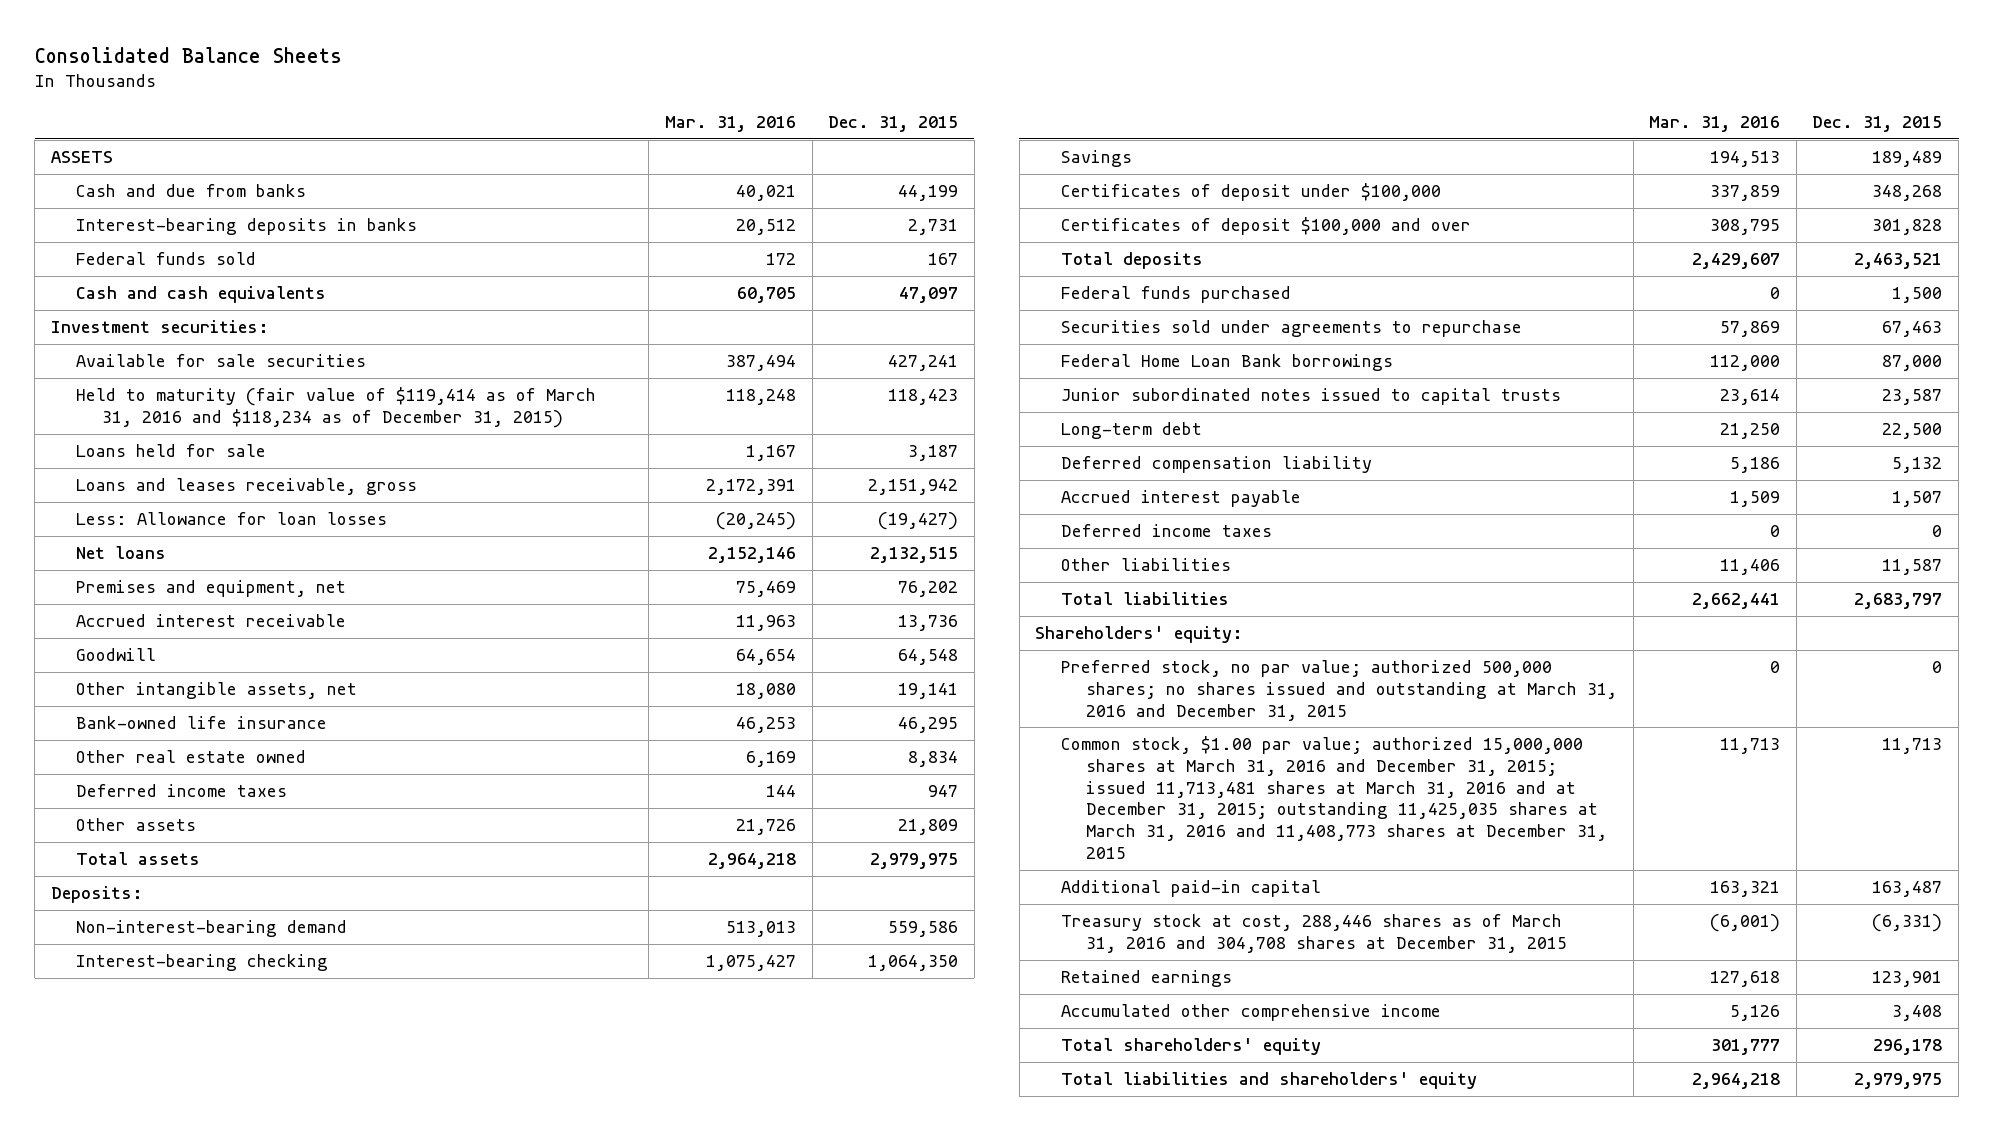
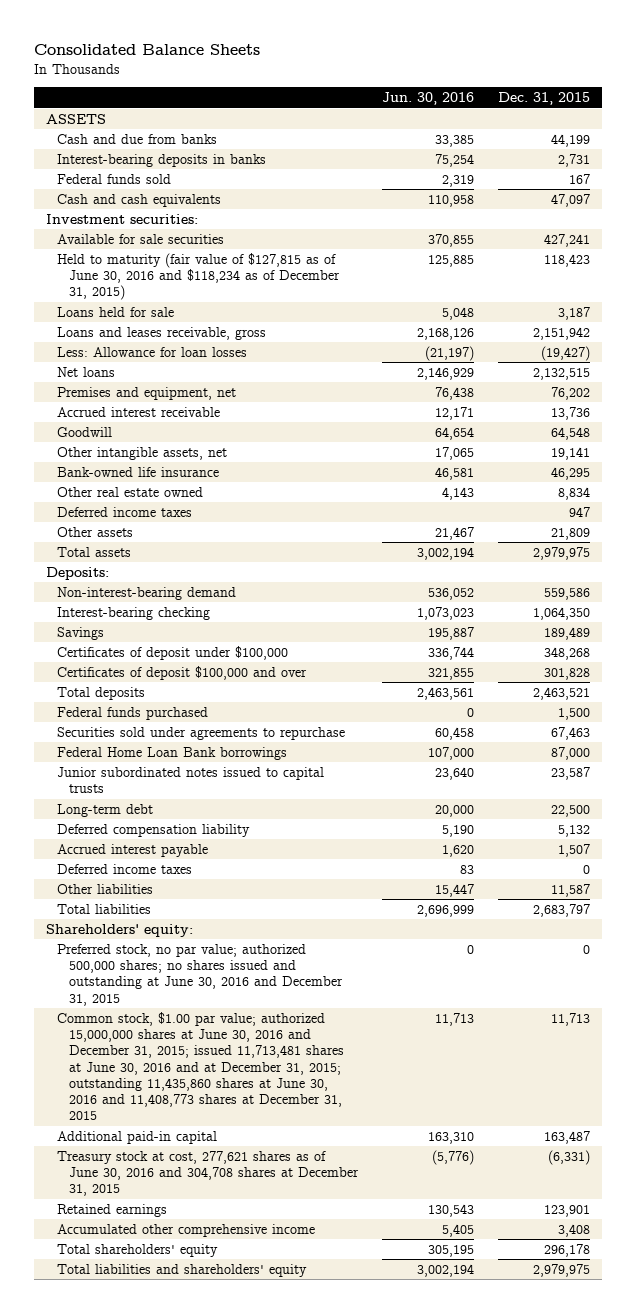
[664,115,796,132] Mar. 31, 2016 -> none
none -> [381,92,474,106] Jun. 30, 2016
[76,387,597,428] Held to maturity (fair value of $119,414 as of March 31, 2016 and $118,234 as of December 31, 2015) -> [57,252,340,301] Held to maturity (fair value of $127,815 as of June 30, 2016 and $118,234 as of December 31, 2015)
[1060,660,1618,721] Preferred stock, no par value; authorized 500,000 shares; no shares issued and outstanding at March 31, 2016 and December 31, 2015 -> [57,943,343,1006] Preferred stock, no par value; authorized 500,000 shares; no shares issued and outstanding at June 30, 2016 and December 31, 2015
[1060,736,1608,859] Common stock, $1.00 par value; authorized 15,000,000 shares at March 31, 2016 and December 31, 2015; issued 11,713,481 shares at March 31, 2016 and at December 31, 2015; outstanding 11,425,035 shares at March 31, 2016 and 11,408,773 shares at December 31, 2015 -> [57,1011,344,1121] Common stock, $1.00 par value; authorized 15,000,000 shares at June 30, 2016 and December 31, 2015; issued 11,713,481 shares at June 30, 2016 and at December 31, 2015; outstanding 11,435,860 shares at June 30, 2016 and 11,408,773 shares at December 31, 2015
[1060,914,1568,953] Treasury stock at cost, 288,446 shares as of March 31, 2016 and 304,708 shares at December 31, 2015 -> [57,1150,359,1197] Treasury stock at cost, 277,621 shares as of June 30, 2016 and 304,708 shares at December 31, 2015

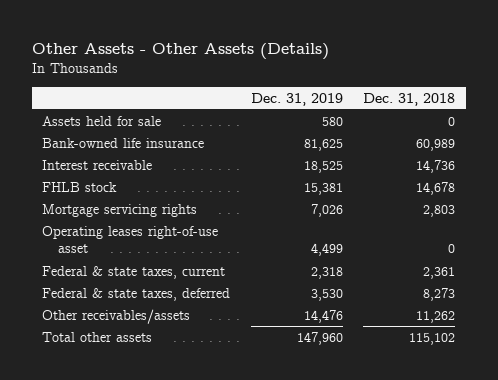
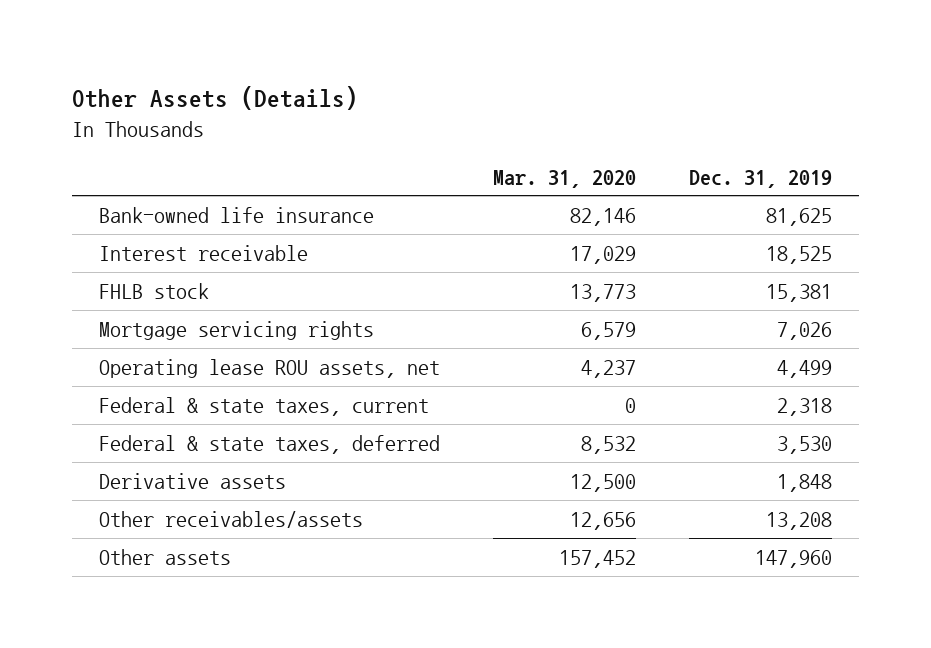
[31,42,329,60] Other Assets - Other Assets (Details) -> [72,86,359,111] Other Assets (Details)
[363,92,456,106] Dec. 31, 2018 -> none
none -> [493,169,637,188] Mar. 31, 2020
[42,115,162,126] Assets held for sale -> none
[42,225,219,254] Operating leases right-of-use asset -> [98,358,440,378] Operating lease ROU assets, net
none -> [98,472,286,489] Derivative assets
[303,309,343,323] 14,476 -> [766,511,833,530] 13,208
[42,331,153,342] Total other assets -> [98,548,231,565] Other assets

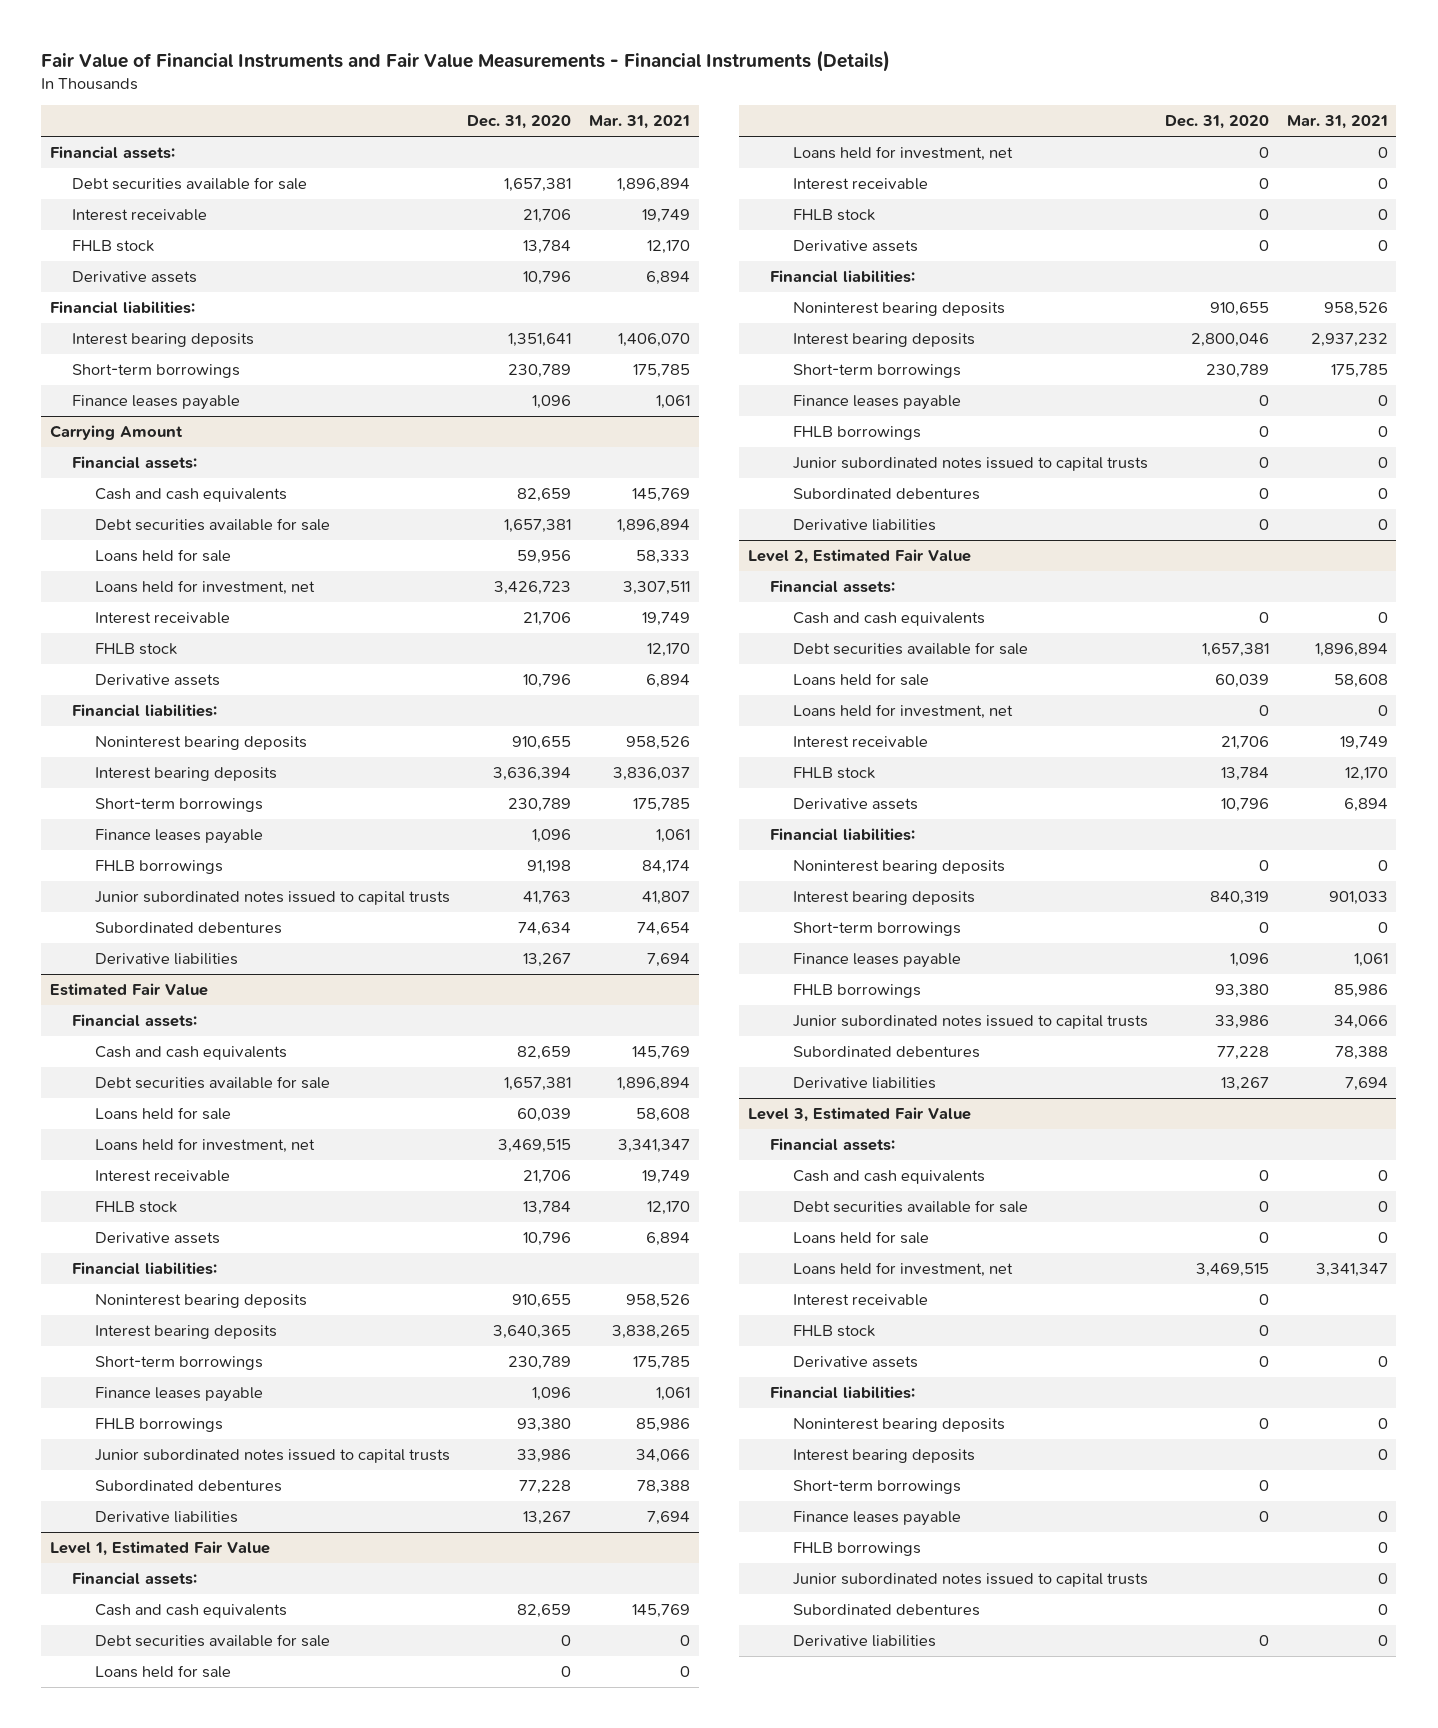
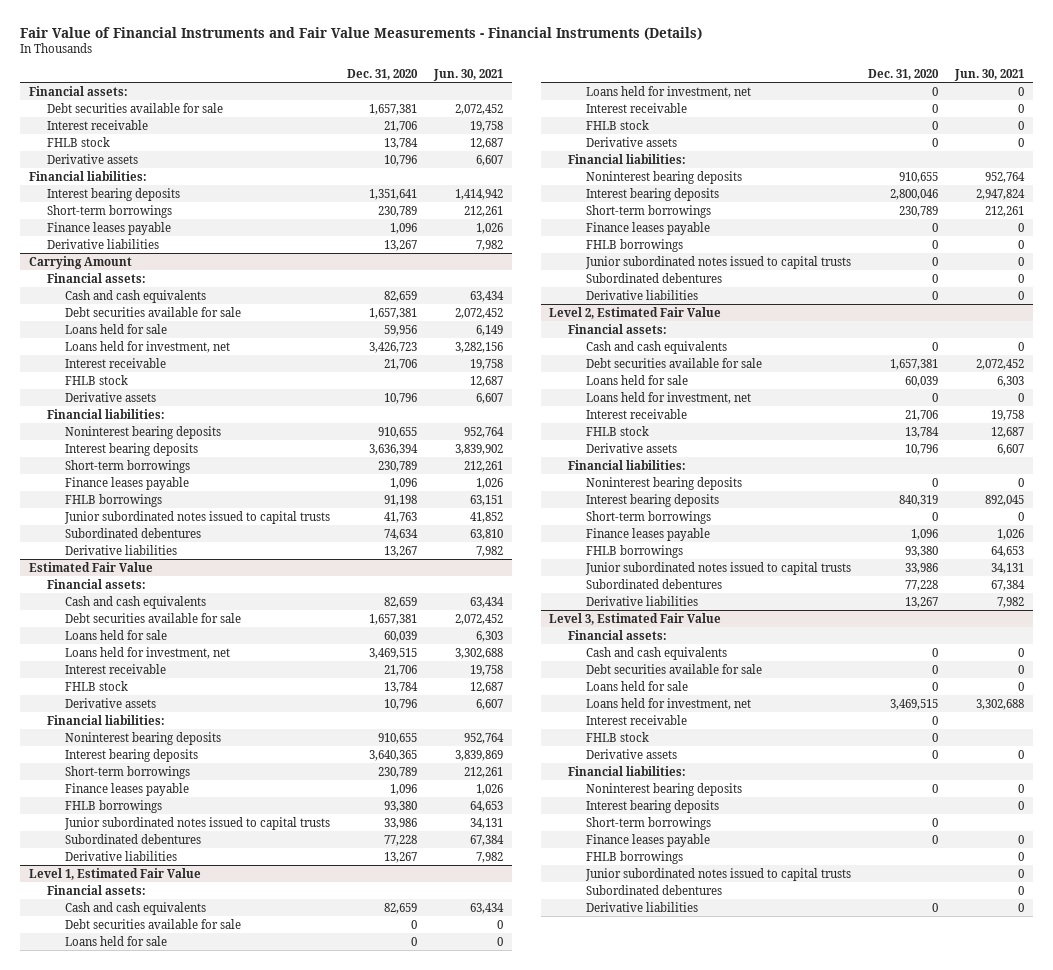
[588,115,690,130] Mar. 31, 2021 -> none
none -> [433,68,504,81] Jun. 30, 2021
none -> [46,238,159,249] Derivative liabilities

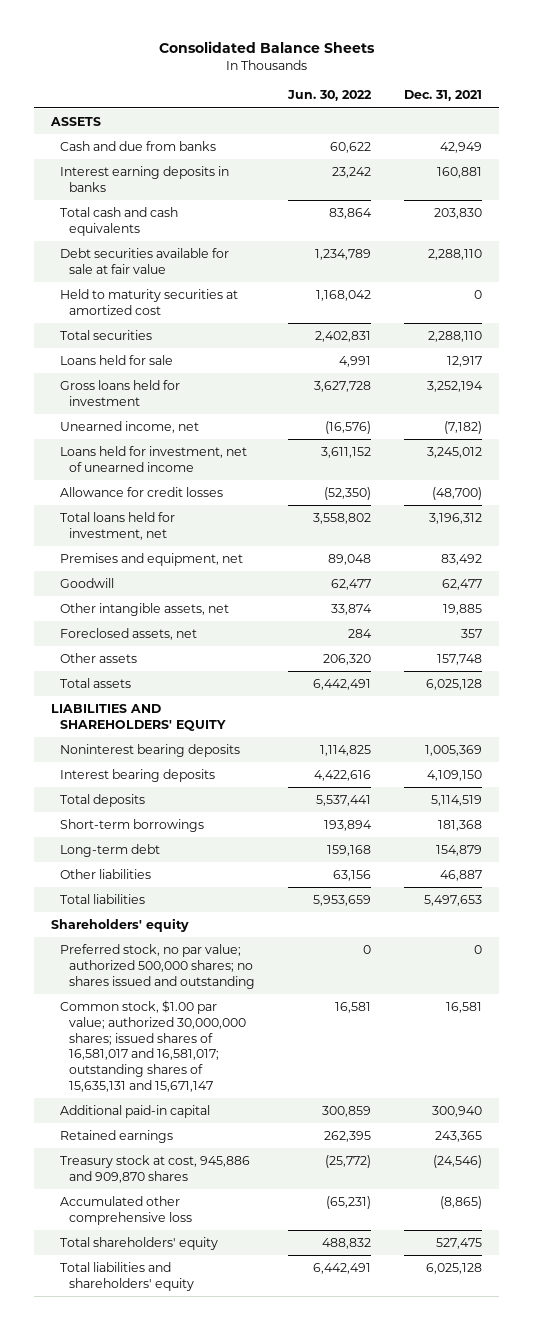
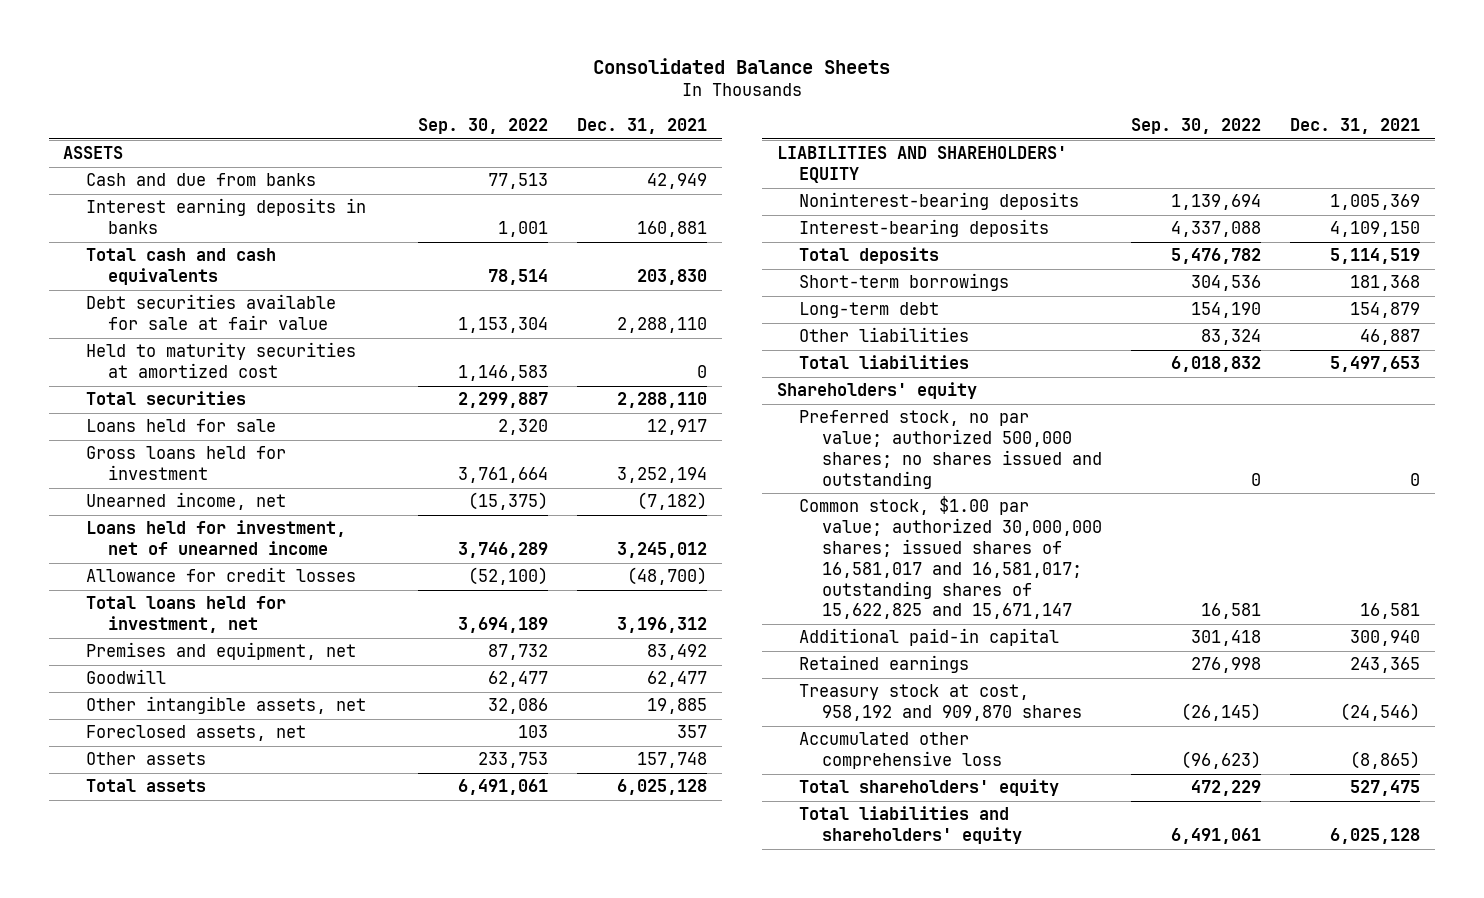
[286,90,372,102] Jun. 30, 2022 -> none
none -> [417,118,548,135] Sep. 30, 2022
[59,743,240,757] Noninterest bearing deposits -> [799,192,1080,211] Noninterest-bearing deposits
[59,768,215,782] Interest bearing deposits -> [799,219,1050,238] Interest-bearing deposits
[59,999,246,1093] Common stock, $1.00 par value; authorized 30,000,000 shares; issued shares of 16,581,017 and 16,581,017; outstanding shares of 15,635,131 and 15,671,147 -> [799,496,1102,620] Common stock, $1.00 par value; authorized 30,000,000 shares; issued shares of 16,581,017 and 16,581,017; outstanding shares of 15,622,825 and 15,671,147
[59,1154,250,1183] Treasury stock at cost, 945,886 and 909,870 shares -> [799,684,1082,722] Treasury stock at cost, 958,192 and 909,870 shares

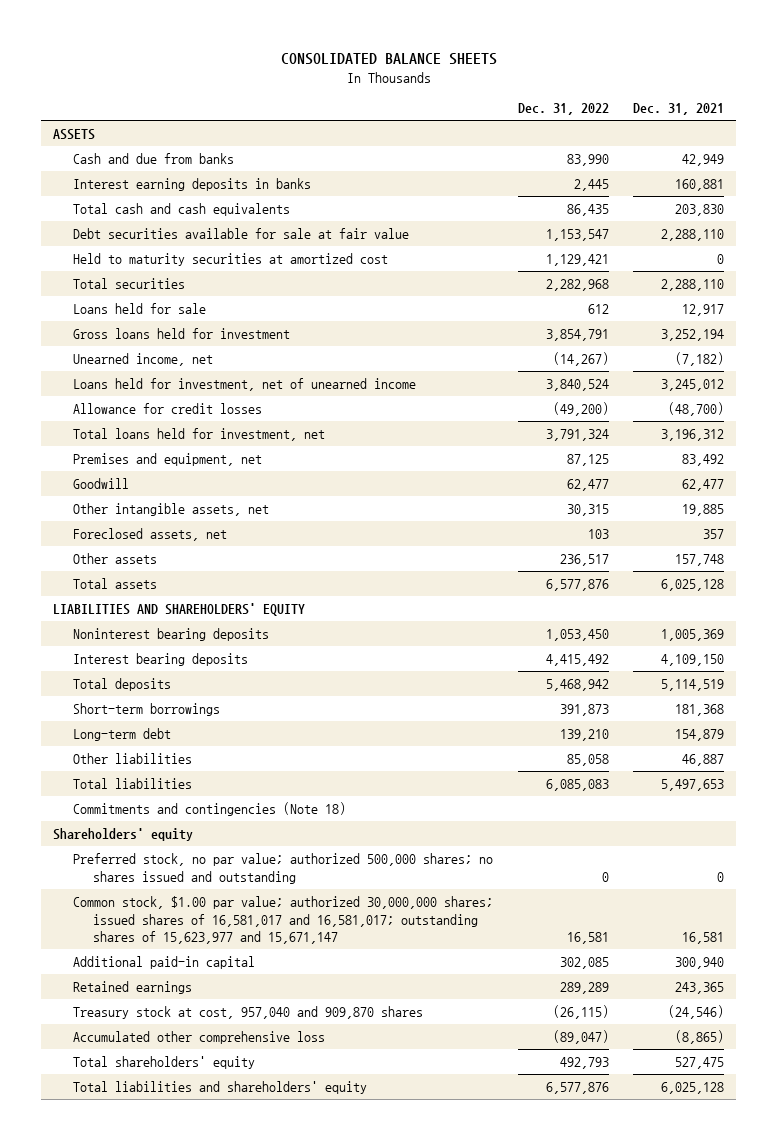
[592,57,890,74] Consolidated Balance Sheets -> [280,52,497,65] CONSOLIDATED BALANCE SHEETS
[417,118,548,135] Sep. 30, 2022 -> none
none -> [517,103,609,116] Dec. 31, 2022
[799,192,1080,211] Noninterest-bearing deposits -> [73,627,270,641] Noninterest bearing deposits
[799,219,1050,238] Interest-bearing deposits -> [73,652,249,666] Interest bearing deposits
none -> [73,801,347,816] Commitments and contingencies (Note 18)
[799,496,1102,620] Common stock, $1.00 par value; authorized 30,000,000 shares; issued shares of 16,581,017 and 16,581,017; outstanding shares of 15,622,825 and 15,671,147 -> [73,895,494,945] Common stock, $1.00 par value; authorized 30,000,000 shares; issued shares of 16,581,017 and 16,581,017; outstanding shares of 15,623,977 and 15,671,147
[799,684,1082,722] Treasury stock at cost, 958,192 and 909,870 shares -> [73,1005,424,1019] Treasury stock at cost, 957,040 and 909,870 shares

